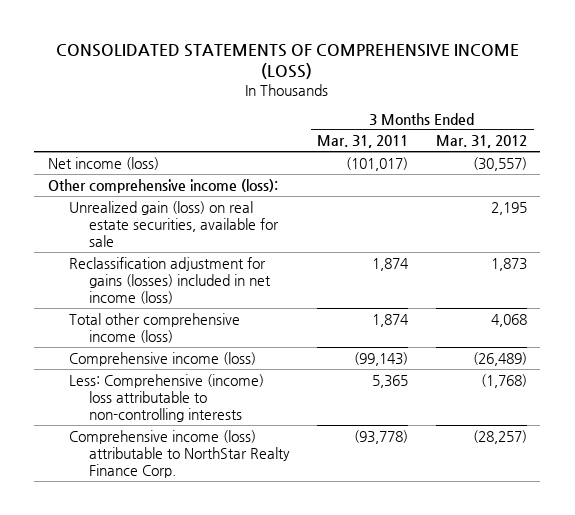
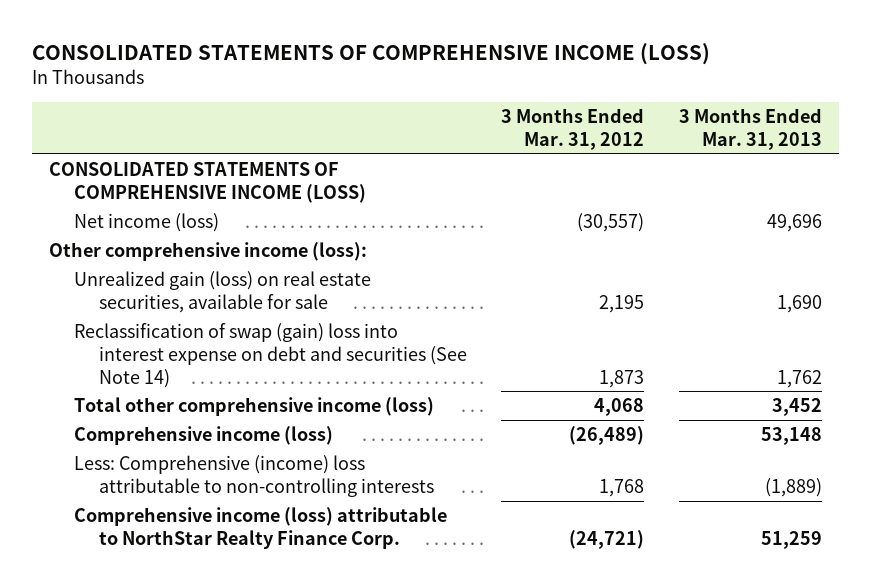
[317,135,409,149] Mar. 31, 2011 -> none
none -> [678,108,822,150] 3 Months Ended Mar. 31, 2013
none -> [49,162,366,203] CONSOLIDATED STATEMENTS OF COMPREHENSIVE INCOME (LOSS)
[68,256,272,304] Reclassification adjustment for gains (losses) included in net income (loss) -> [73,323,467,388] Reclassification of swap (gain) loss into interest expense on debt and securities (See Note 14)
[480,373,527,388] (1,768) -> [599,478,645,497] 1,768
[472,429,527,444] (28,257) -> [569,529,645,549] (24,721)

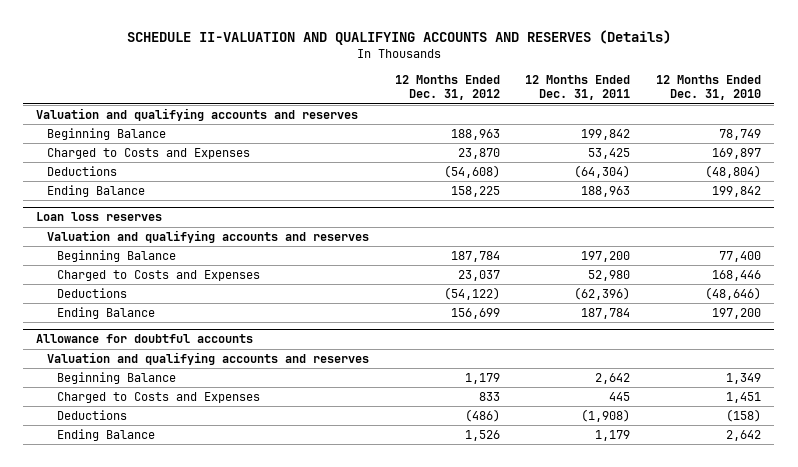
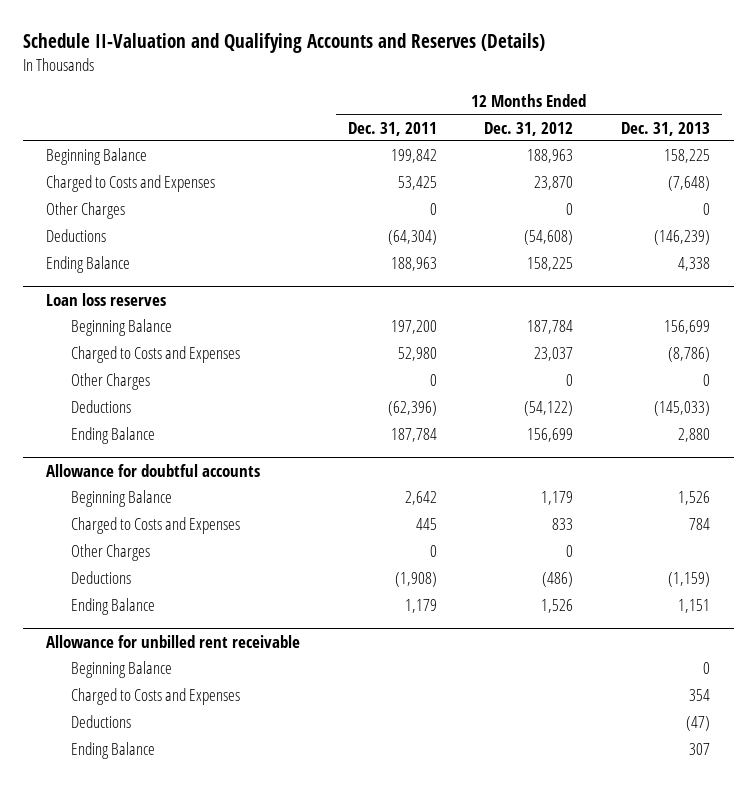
[126,29,671,45] SCHEDULE II-VALUATION AND QUALIFYING ACCOUNTS AND RESERVES (Details) -> [22,33,545,54] Schedule II-Valuation and Qualifying Accounts and Reserves (Details)
[656,74,762,101] 12 Months Ended Dec. 31, 2010 -> none
none -> [620,121,710,136] Dec. 31, 2013
[36,107,359,121] Valuation and qualifying accounts and reserves -> none
none -> [46,202,126,220] Other Charges
[46,229,369,243] Valuation and qualifying accounts and reserves -> none
none -> [70,373,150,391] Other Charges
[46,351,369,365] Valuation and qualifying accounts and reserves -> none
none -> [70,544,150,562] Other Charges
none -> [46,634,301,648] Allowance for unbilled rent receivable
none -> [70,661,172,679] Beginning Balance
none -> [70,688,240,706] Charged to Costs and Expenses
none -> [70,715,131,729] Deductions
none -> [70,742,155,760] Ending Balance

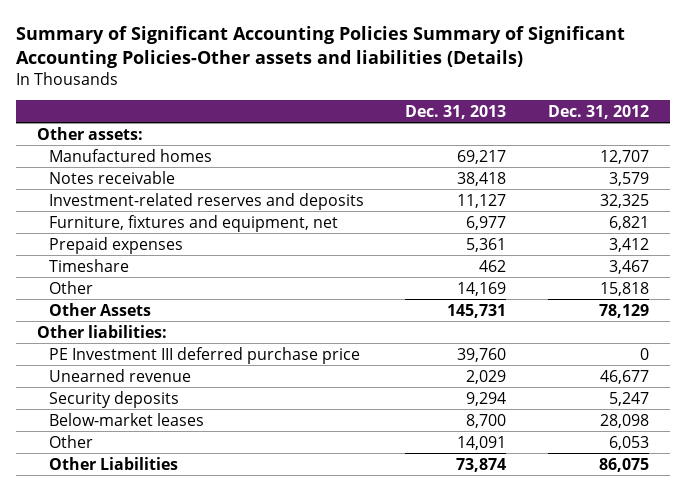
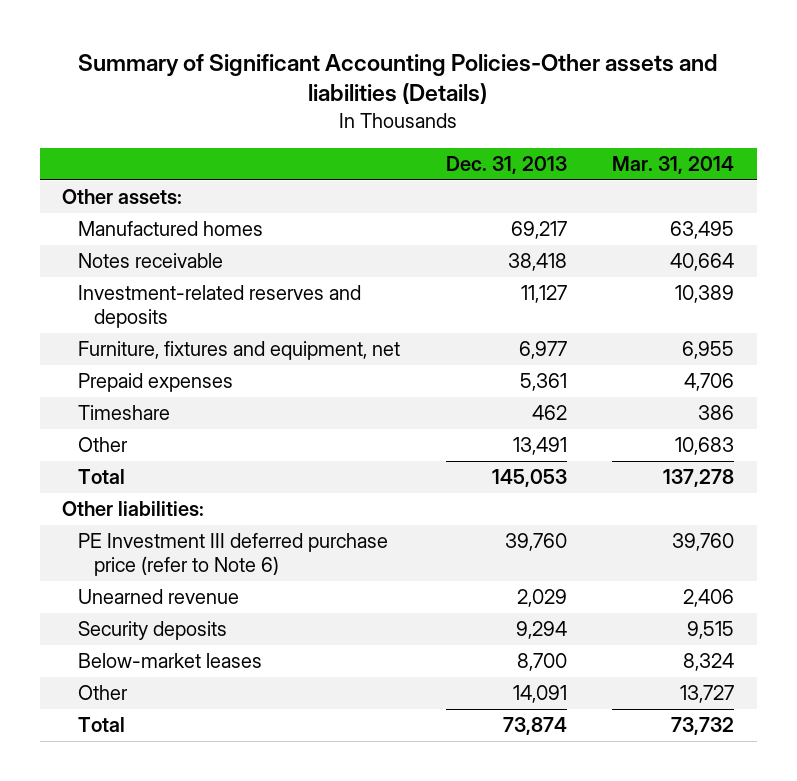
[16,26,626,68] Summary of Significant Accounting Policies Summary of Significant Accounting Policies-Other assets and liabilities (Details) -> [78,53,719,105] Summary of Significant Accounting Policies-Other assets and liabilities (Details)
[547,104,649,119] Dec. 31, 2012 -> none
none -> [612,156,735,175] Mar. 31, 2014
[49,302,152,316] Other Assets -> none
[457,281,507,296] 14,169 -> [512,437,567,456] 13,491
none -> [78,469,126,485] Total
[49,346,361,364] PE Investment III deferred purchase price -> [78,533,389,577] PE Investment III deferred purchase price (refer to Note 6)
[49,456,179,470] Other Liabilities -> [78,717,126,733] Total

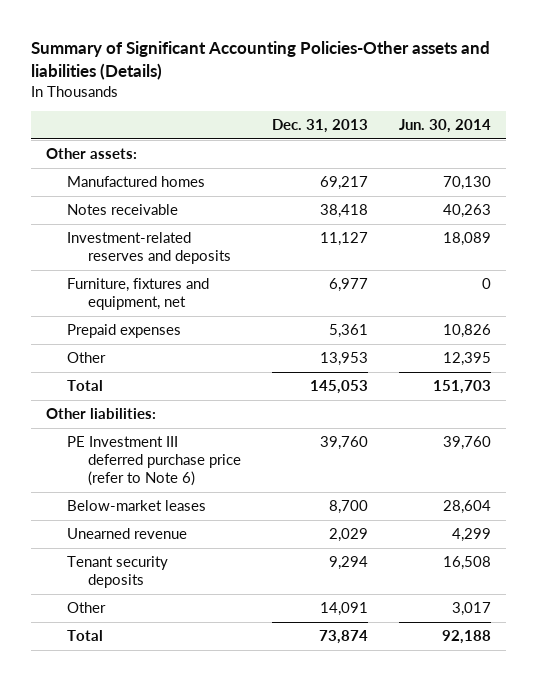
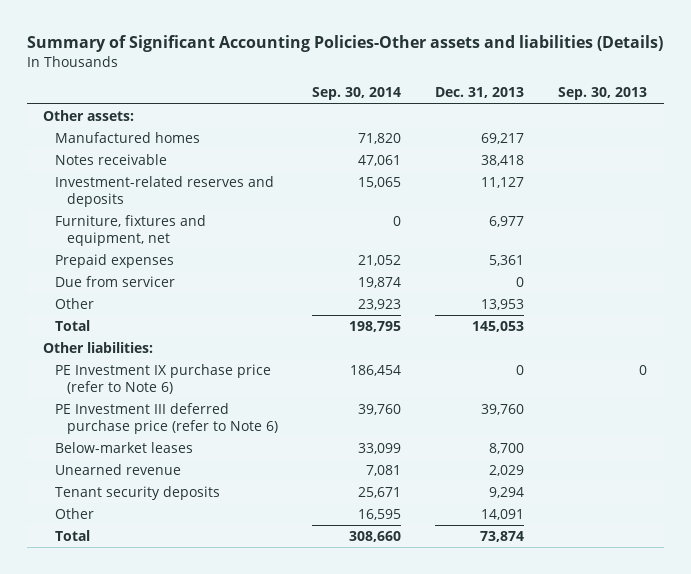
[398,119,491,134] Jun. 30, 2014 -> none
none -> [312,87,402,101] Sep. 30, 2014
none -> [558,87,648,101] Sep. 30, 2013
none -> [55,276,176,288] Due from servicer
none -> [55,364,272,394] PE Investment IX purchase price (refer to Note 6)

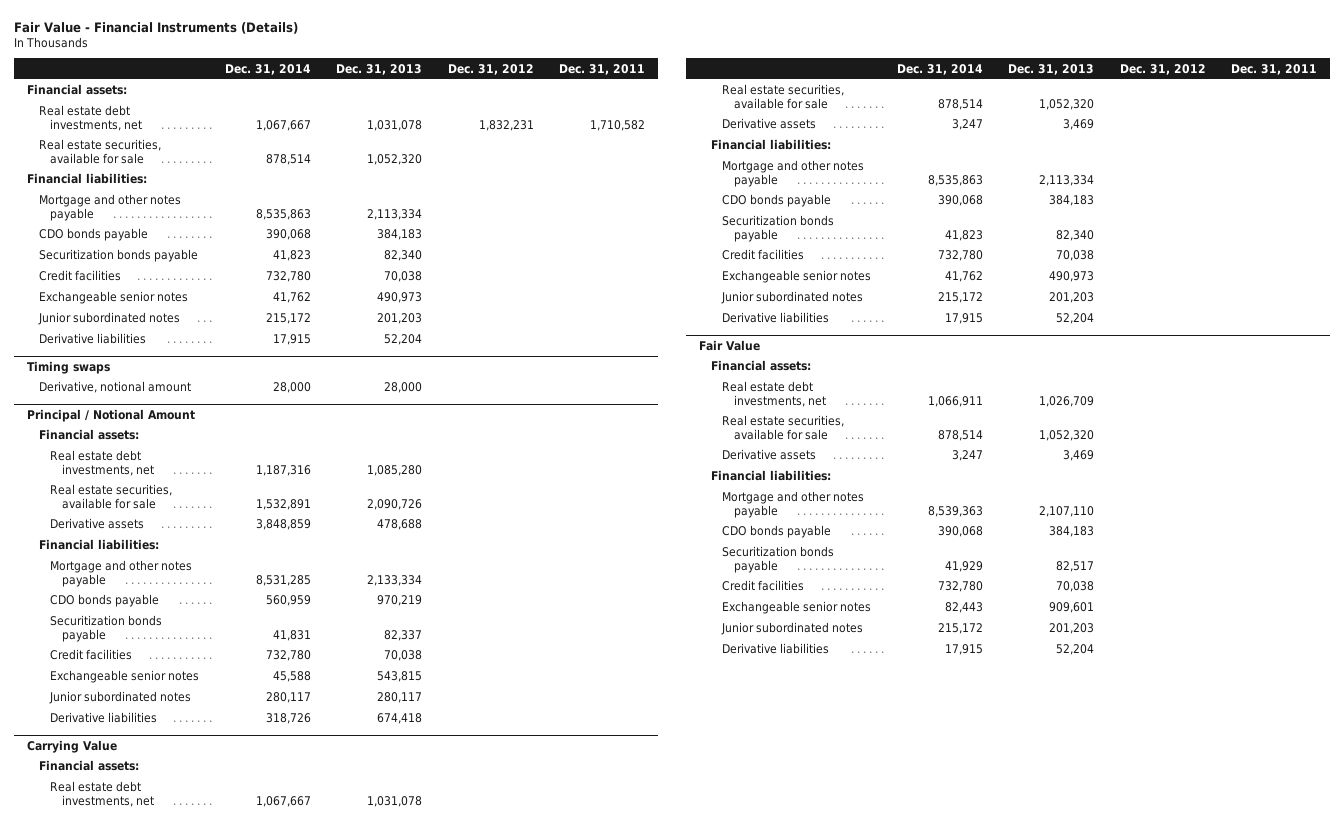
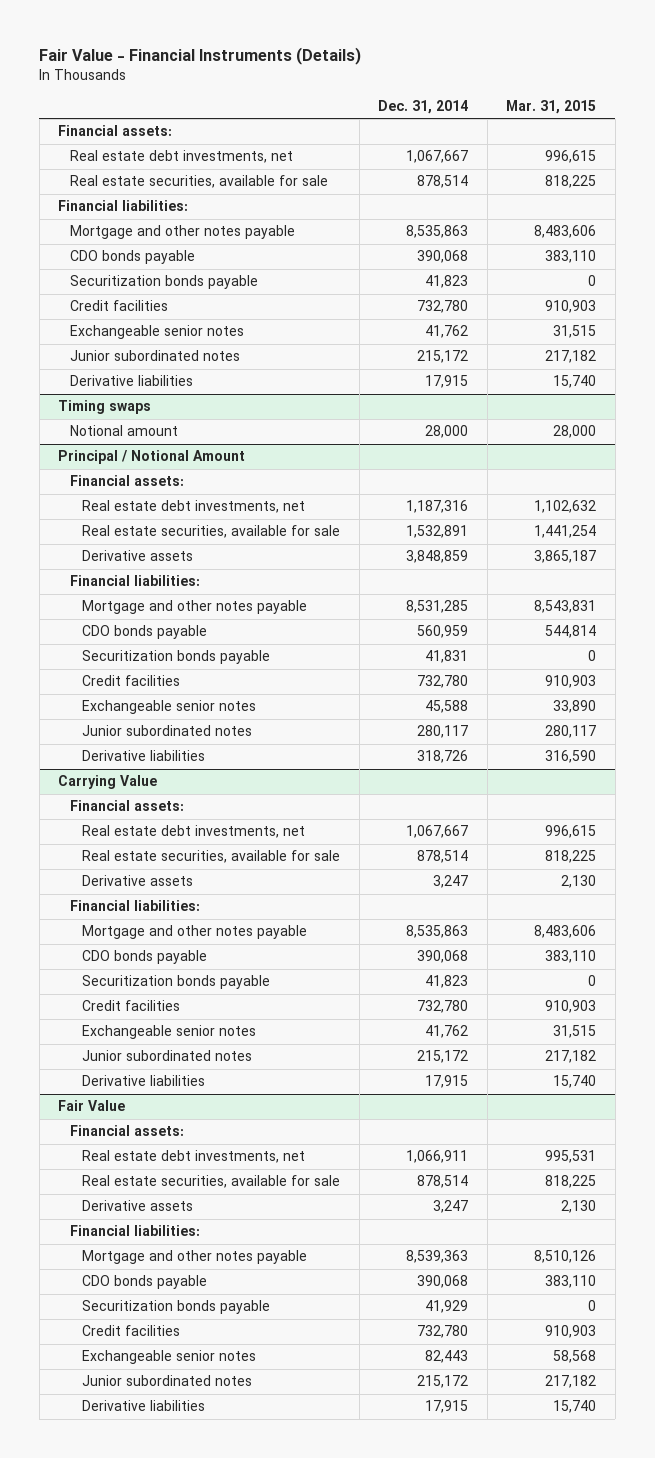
[336,63,423,75] Dec. 31, 2013 -> none
[447,63,534,75] Dec. 31, 2012 -> none
[559,63,646,75] Dec. 31, 2011 -> none
none -> [506,99,597,114] Mar. 31, 2015
[38,381,191,394] Derivative, notional amount -> [70,425,179,437] Notional amount

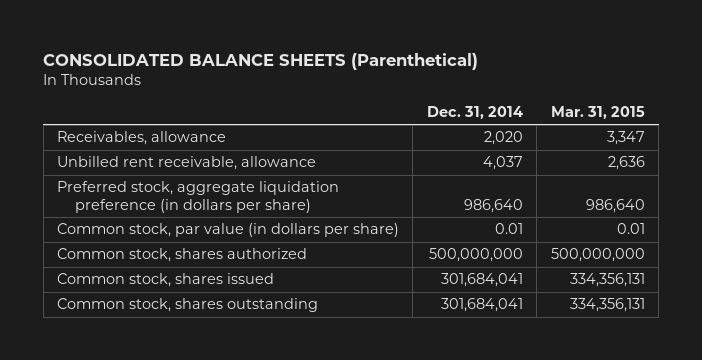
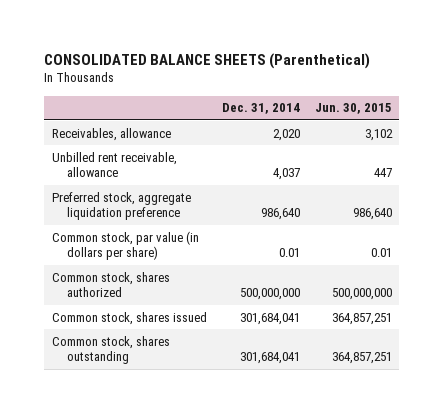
[550,106,645,120] Mar. 31, 2015 -> none
none -> [314,103,392,115] Jun. 30, 2015
[56,181,339,213] Preferred stock, aggregate liquidation preference (in dollars per share) -> [51,191,191,221] Preferred stock, aggregate liquidation preference

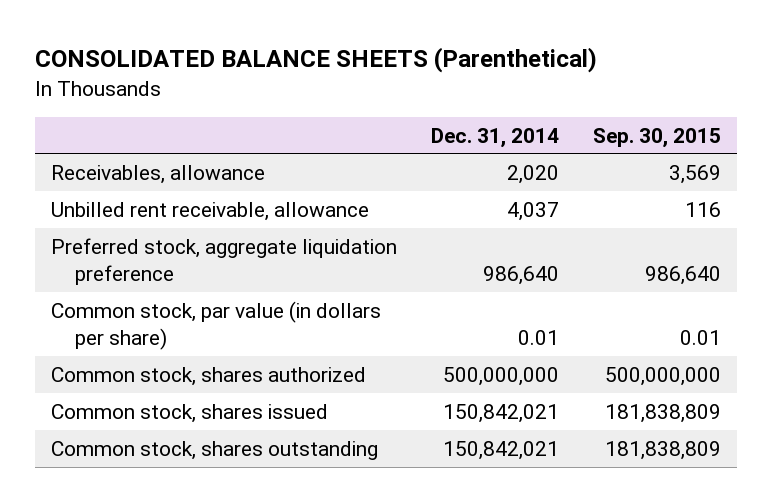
[314,103,392,115] Jun. 30, 2015 -> none
none -> [592,127,721,148] Sep. 30, 2015
[239,312,300,325] 301,684,041 -> [443,403,560,423] 150,842,021
[239,352,300,365] 301,684,041 -> [443,440,560,460] 150,842,021

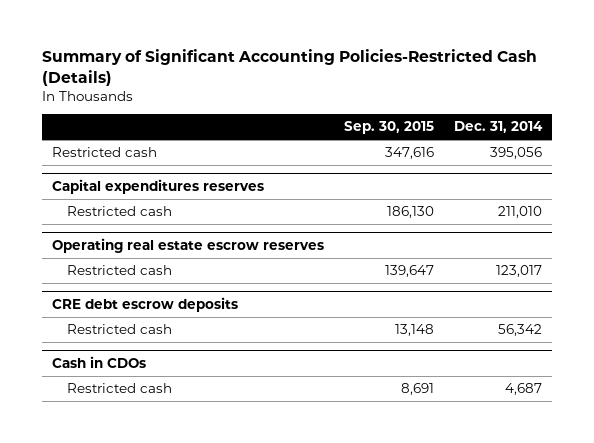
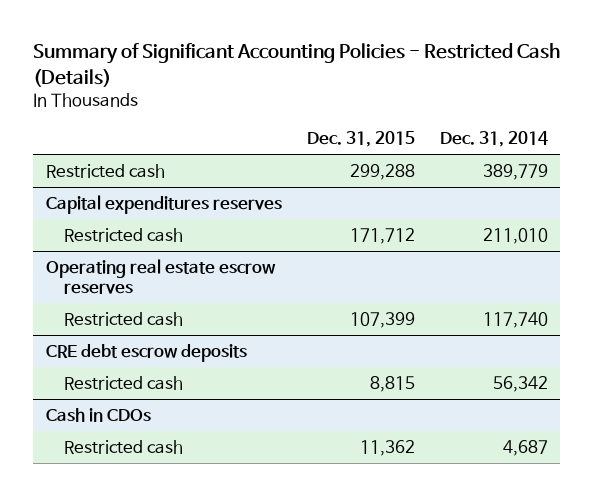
[41,49,537,87] Summary of Significant Accounting Policies-Restricted Cash (Details) -> [32,43,560,87] Summary of Significant Accounting Policies - Restricted Cash (Details)
[344,121,435,135] Sep. 30, 2015 -> none
none -> [306,131,415,148] Dec. 31, 2015
[490,147,543,160] 395,056 -> [482,163,548,180] 389,779
[496,265,543,278] 123,017 -> [482,311,548,328] 117,740

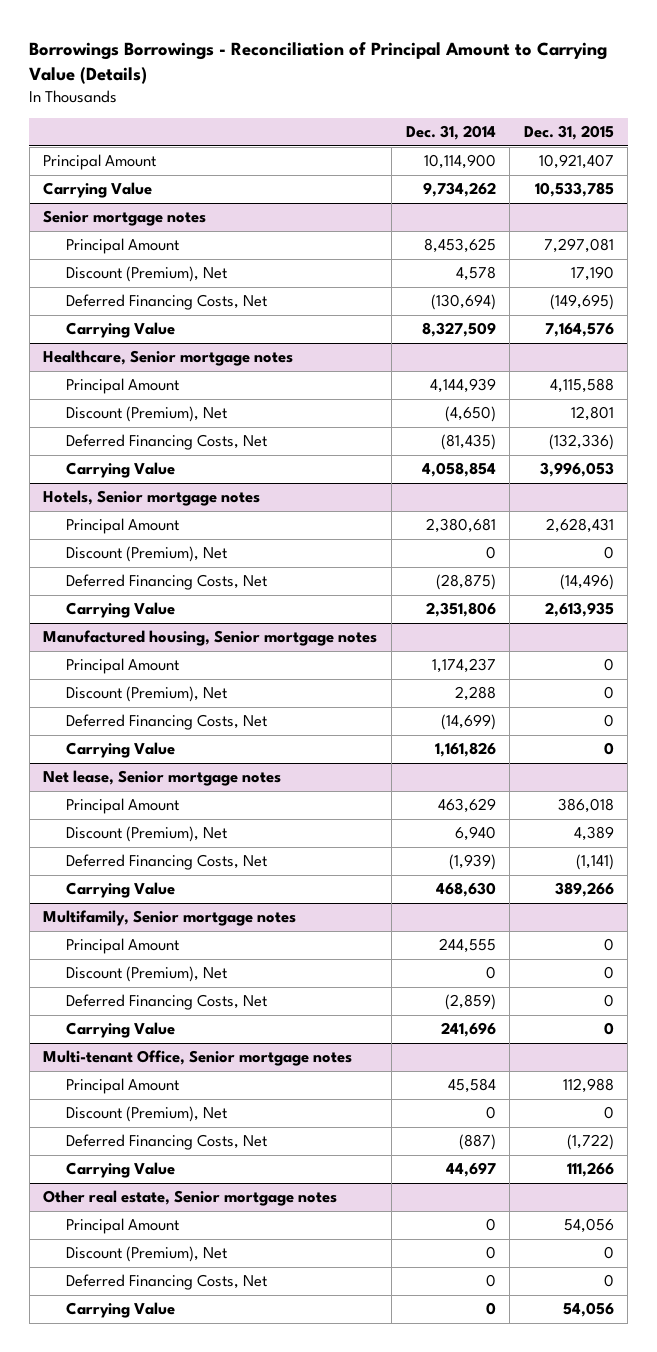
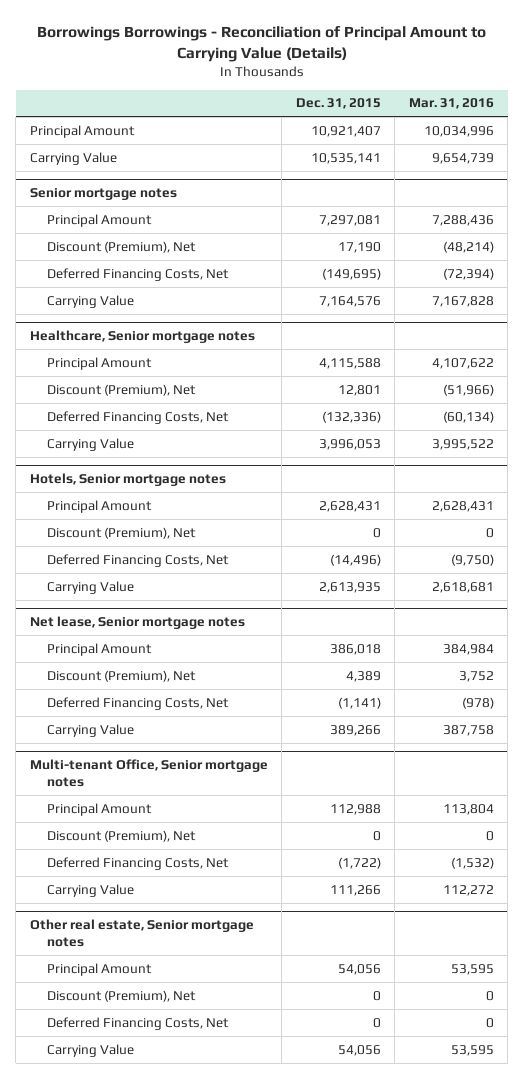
[405,125,496,141] Dec. 31, 2014 -> none
none -> [408,98,494,110] Mar. 31, 2016
[534,182,614,198] 10,533,785 -> [310,152,381,164] 10,535,141
[43,630,378,647] Manufactured housing, Senior mortgage notes -> none
[65,658,179,675] Principal Amount -> none
[65,686,227,703] Discount (Premium), Net -> none
[65,714,267,731] Deferred Financing Costs, Net -> none
[65,742,175,759] Carrying Value -> none
[43,910,297,927] Multifamily, Senior mortgage notes -> none
[65,938,179,955] Principal Amount -> none
[65,966,227,983] Discount (Premium), Net -> none
[65,994,267,1011] Deferred Financing Costs, Net -> none
[65,1022,175,1039] Carrying Value -> none

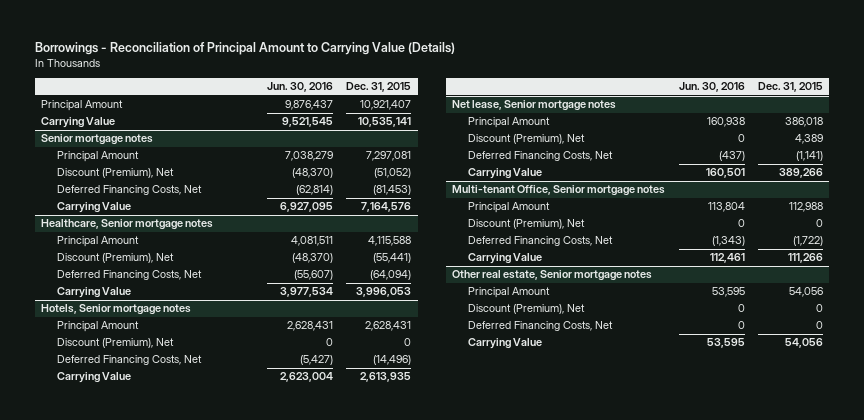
[36,25,486,62] Borrowings Borrowings - Reconciliation of Principal Amount to Carrying Value (Details) -> [34,41,455,55] Borrowings - Reconciliation of Principal Amount to Carrying Value (Details)
[408,98,494,110] Mar. 31, 2016 -> none
none -> [267,82,334,93] Jun. 30, 2016
[337,241,381,253] 17,190 -> [374,168,412,179] (51,052)
[321,267,381,280] (149,695) -> [373,185,412,196] (81,453)
[337,384,381,396] 12,801 -> [373,253,412,264] (55,441)
[321,410,381,423] (132,336) -> [370,270,412,281] (64,094)

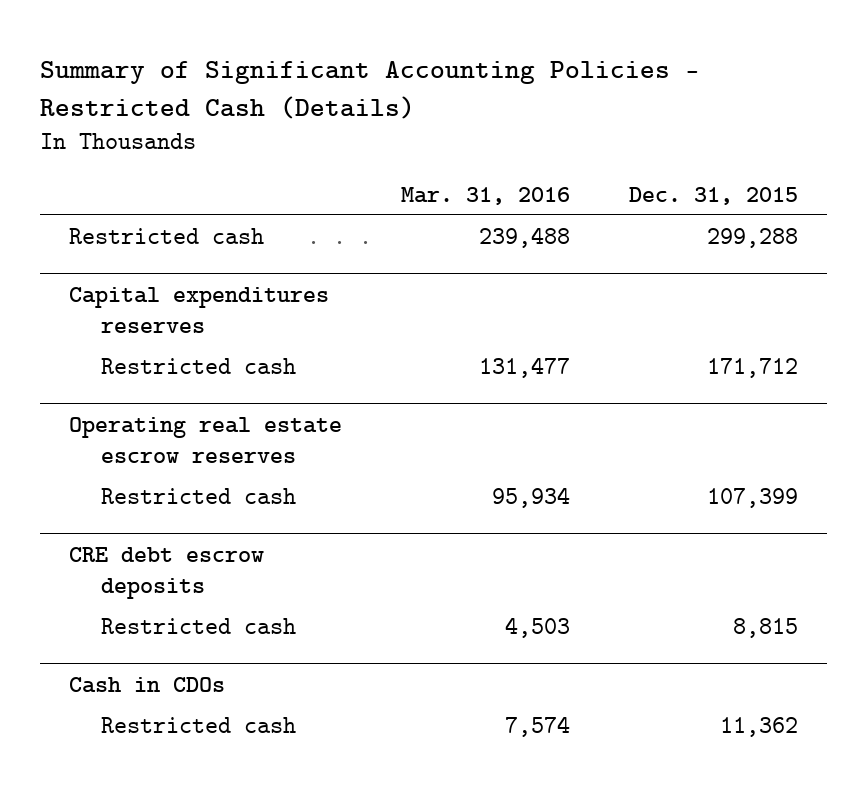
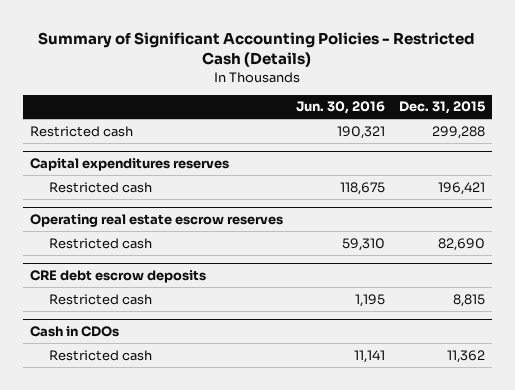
[401,186,571,205] Mar. 31, 2016 -> none
none -> [296,101,386,115] Jun. 30, 2016
[706,358,798,379] 171,712 -> [437,181,485,195] 196,421
[706,488,798,509] 107,399 -> [437,237,485,251] 82,690

